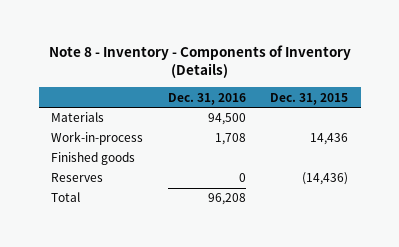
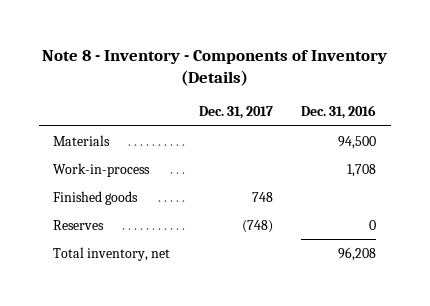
[270,92,349,105] Dec. 31, 2015 -> none
none -> [198,106,273,120] Dec. 31, 2017
[50,192,80,203] Total -> [53,246,171,261] Total inventory, net

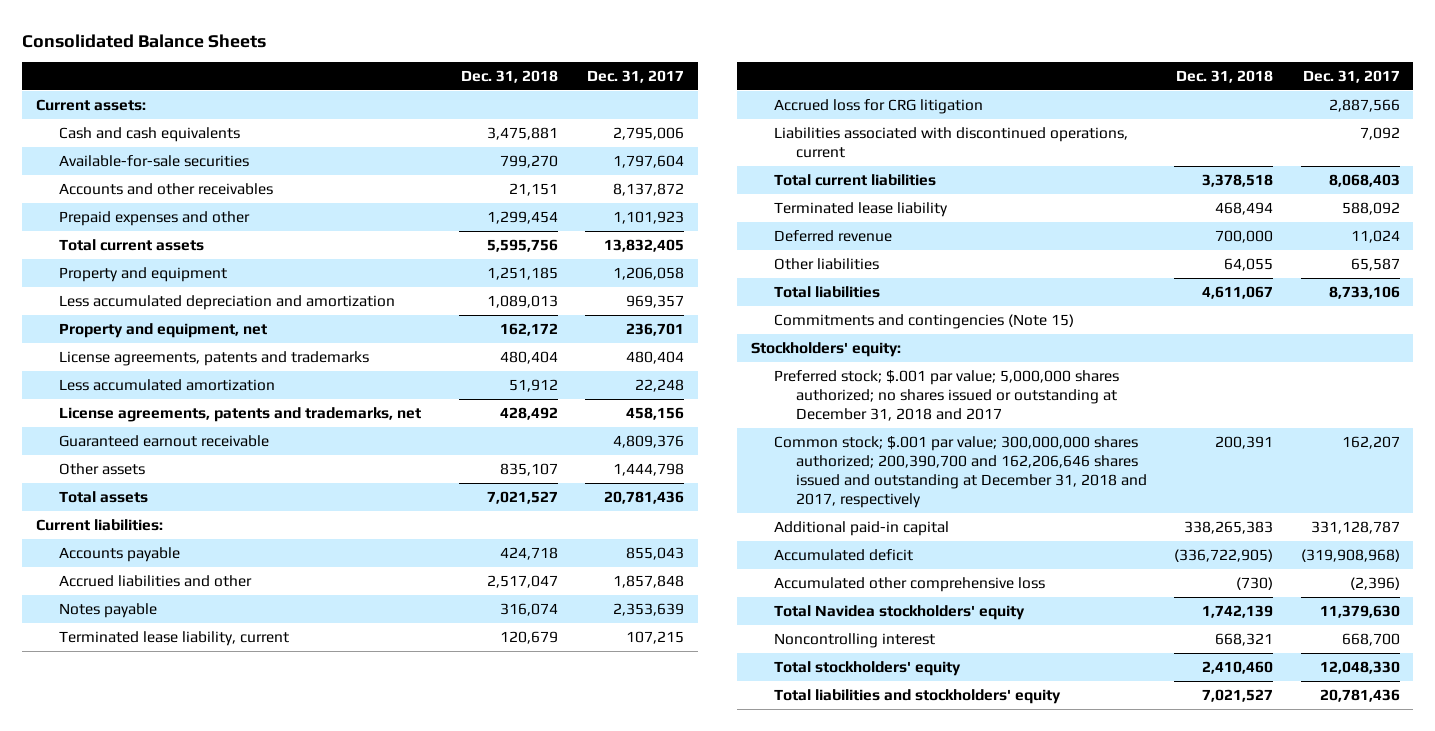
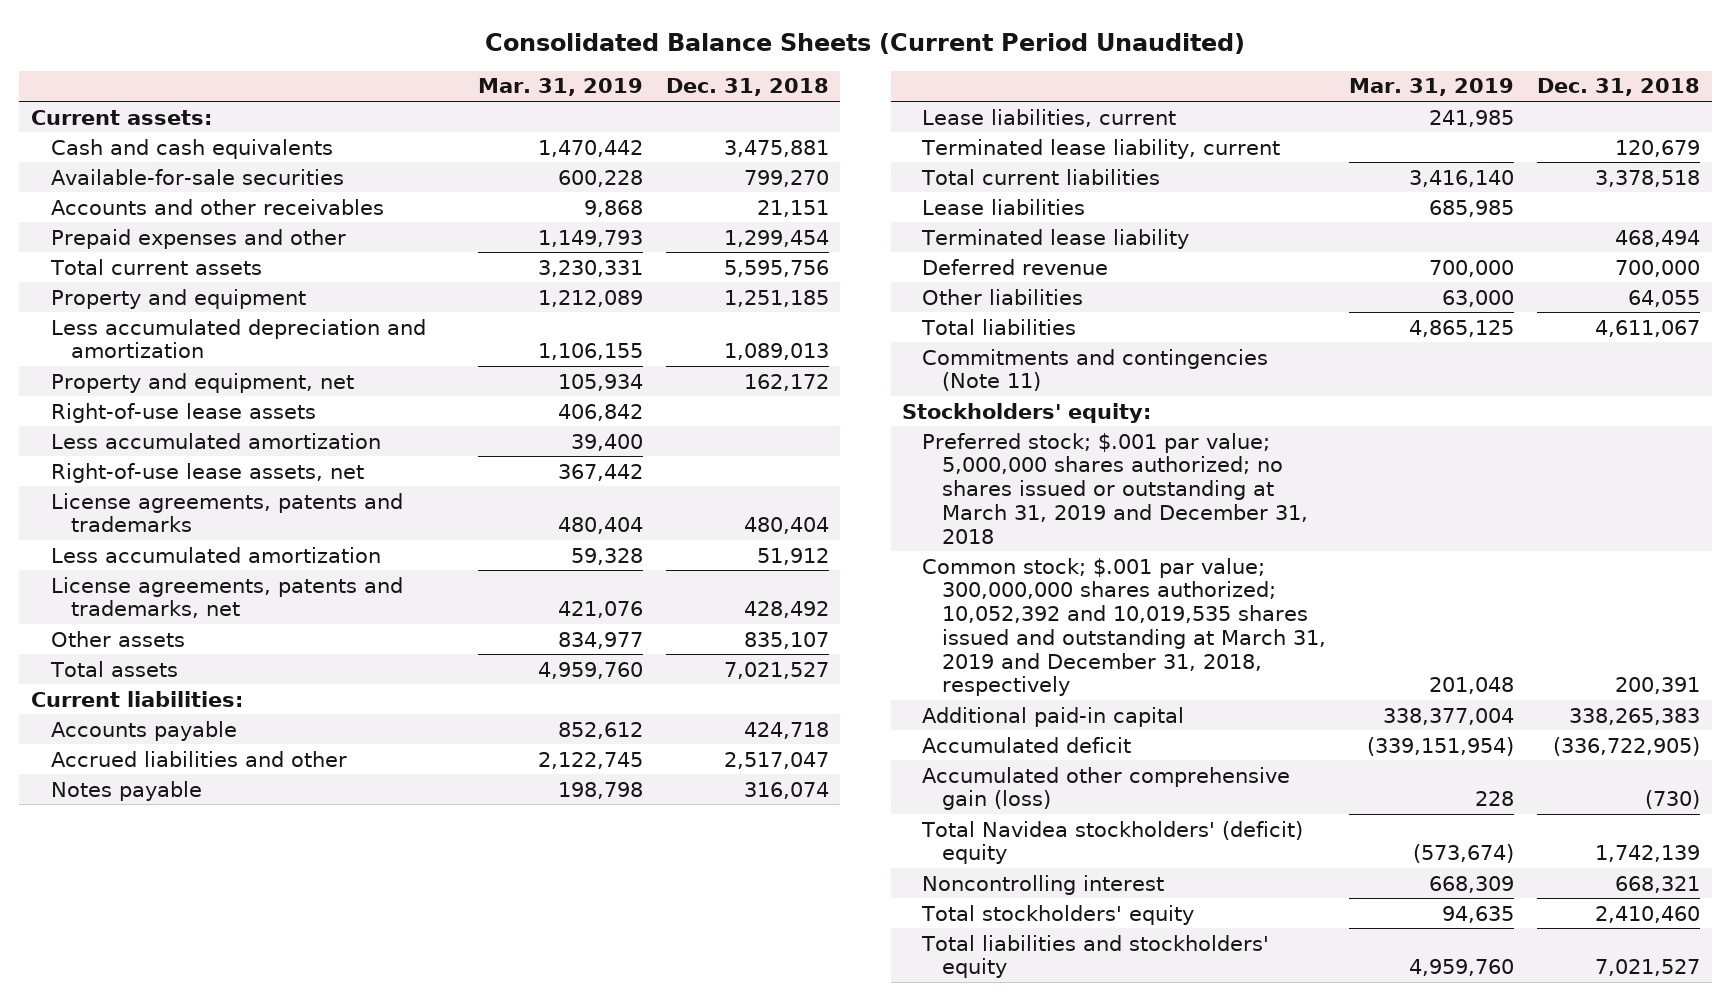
[22,33,267,48] Consolidated Balance Sheets -> [485,32,1246,54] Consolidated Balance Sheets (Current Period Unaudited)
[587,70,685,84] Dec. 31, 2017 -> none
none -> [477,78,643,97] Mar. 31, 2019
none -> [50,402,316,423] Right-of-use lease assets
none -> [50,432,381,449] Less accumulated amortization
none -> [50,462,364,483] Right-of-use lease assets, net
[58,434,269,447] Guaranteed earnout receivable -> none
none -> [922,108,1177,127] Lease liabilities, current
[773,98,983,114] Accrued loss for CRG litigation -> none
[773,126,1128,158] Liabilities associated with discontinued operations, current -> none
none -> [922,198,1086,215] Lease liabilities
[773,313,1074,329] Commitments and contingencies (Note 15) -> [922,348,1269,392] Commitments and contingencies (Note 11)
[773,369,1119,421] Preferred stock; $.001 par value; 5,000,000 shares authorized; no shares issued or outstanding at December 31, 2018 and 2017 -> [922,432,1309,544] Preferred stock; $.001 par value; 5,000,000 shares authorized; no shares issued or outstanding at March 31, 2019 and December 31, 2018
[773,435,1148,508] Common stock; $.001 par value; 300,000,000 shares authorized; 200,390,700 and 162,206,646 shares issued and outstanding at December 31, 2018 and 2017, respectively -> [922,557,1327,697] Common stock; $.001 par value; 300,000,000 shares authorized; 10,052,392 and 10,019,535 shares issued and outstanding at March 31, 2019 and December 31, 2018, respectively
[773,576,1045,592] Accumulated other comprehensive loss -> [922,766,1291,811] Accumulated other comprehensive gain (loss)
[773,604,1025,620] Total Navidea stockholders' equity -> [921,820,1304,865] Total Navidea stockholders' (deficit) equity

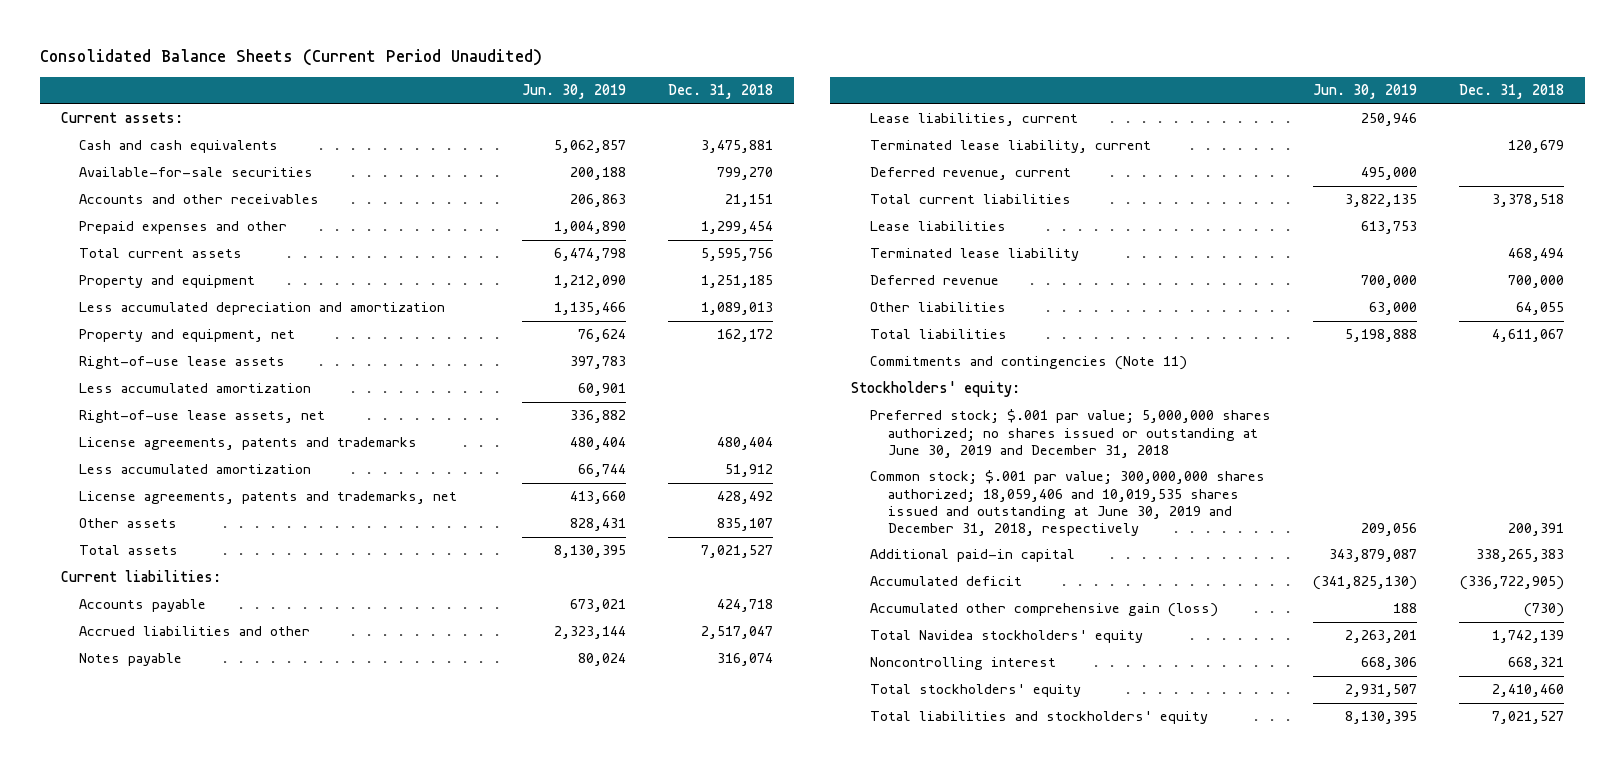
[477,78,643,97] Mar. 31, 2019 -> none
none -> [521,84,626,100] Jun. 30, 2019
none -> [869,167,1071,181] Deferred revenue, current
[922,432,1309,544] Preferred stock; $.001 par value; 5,000,000 shares authorized; no shares issued or outstanding at March 31, 2019 and December 31, 2018 -> [869,409,1271,458] Preferred stock; $.001 par value; 5,000,000 shares authorized; no shares issued or outstanding at June 30, 2019 and December 31, 2018
[922,557,1327,697] Common stock; $.001 par value; 300,000,000 shares authorized; 10,052,392 and 10,019,535 shares issued and outstanding at March 31, 2019 and December 31, 2018, respectively -> [869,470,1265,536] Common stock; $.001 par value; 300,000,000 shares authorized; 18,059,406 and 10,019,535 shares issued and outstanding at June 30, 2019 and December 31, 2018, respectively
[921,820,1304,865] Total Navidea stockholders' (deficit) equity -> [869,630,1143,644] Total Navidea stockholders' equity

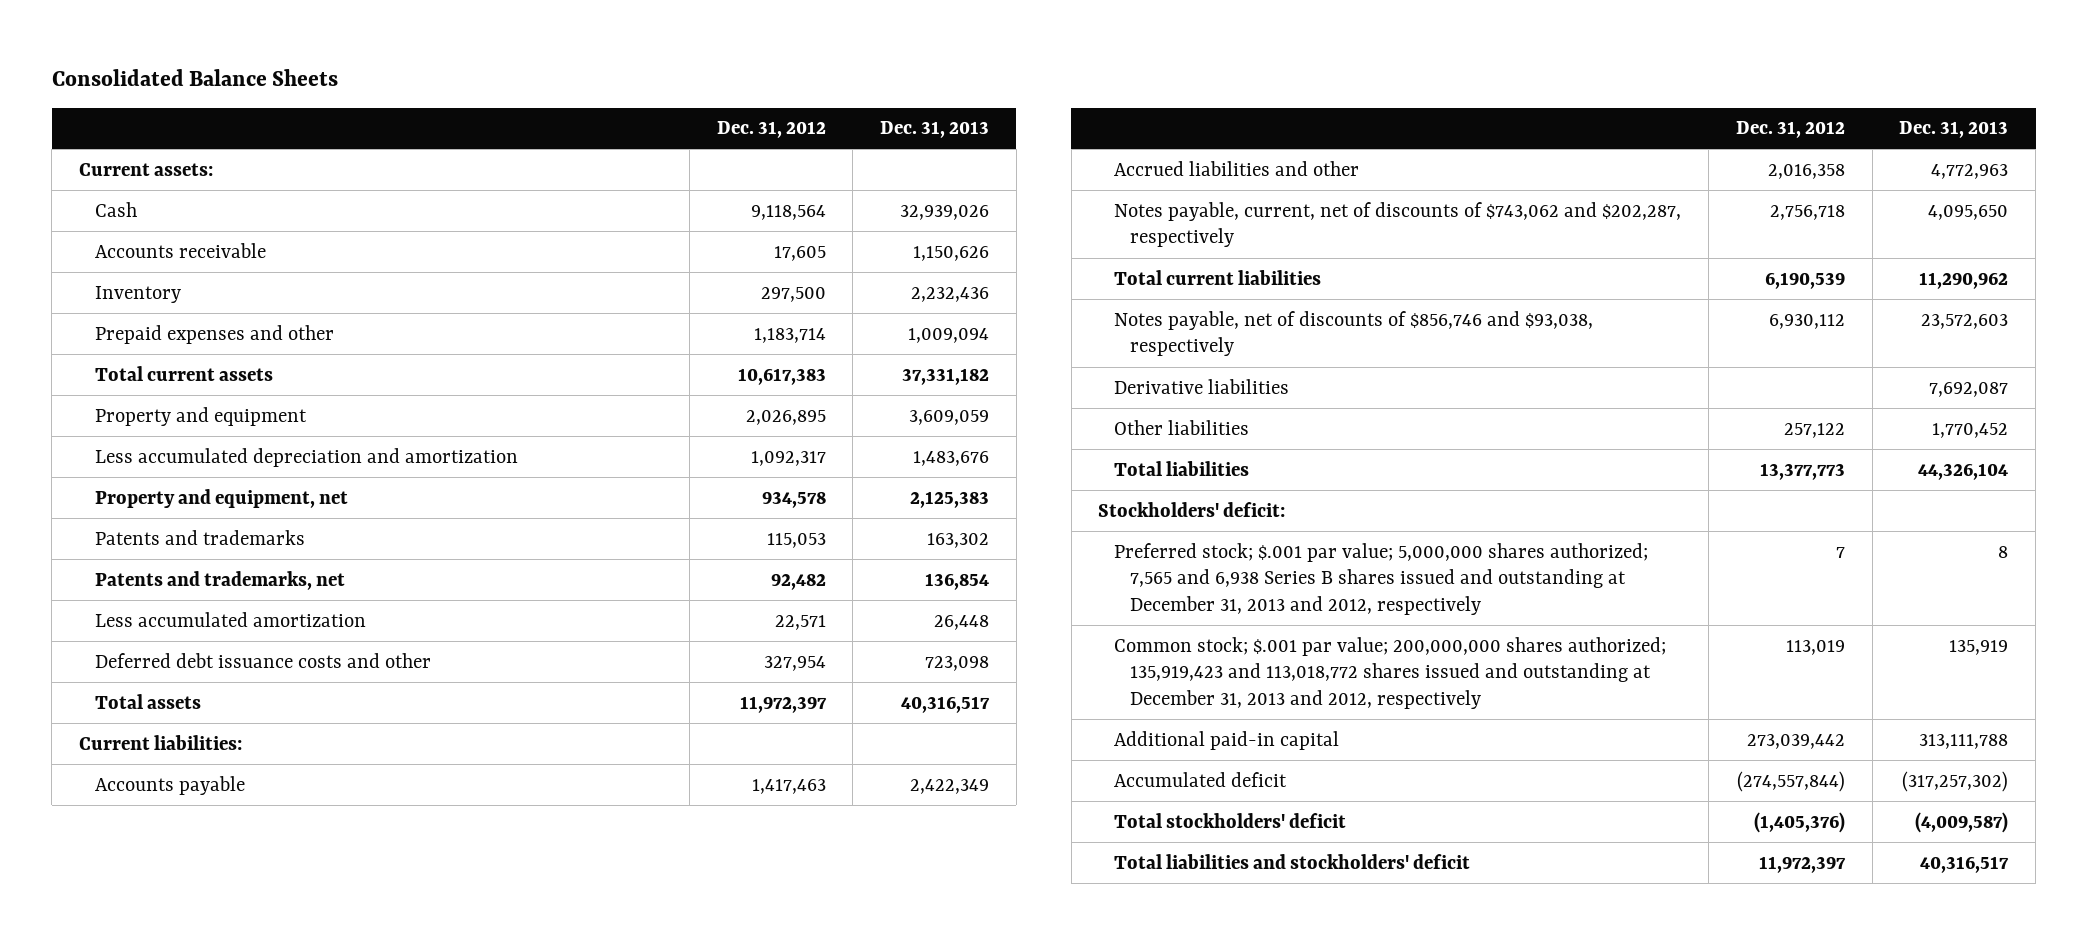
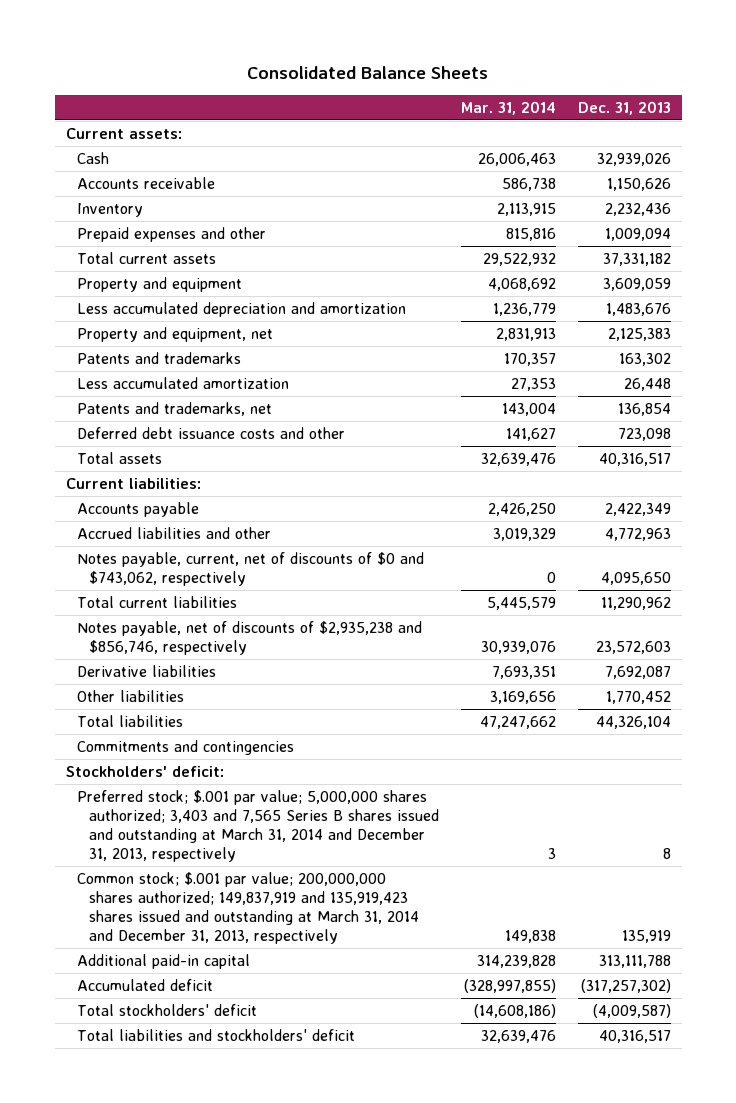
[716,121,826,139] Dec. 31, 2012 -> none
none -> [460,100,556,115] Mar. 31, 2014
[95,570,346,590] Patents and trademarks, net -> [77,401,273,416] Patents and trademarks, net
[1114,201,1682,248] Notes payable, current, net of discounts of $743,062 and $202,287, respectively -> [77,551,425,586] Notes payable, current, net of discounts of $0 and $743,062, respectively
[1114,310,1594,357] Notes payable, net of discounts of $856,746 and $93,038, respectively -> [77,620,423,655] Notes payable, net of discounts of $2,935,238 and $856,746, respectively
none -> [77,739,295,755] Commitments and contingencies
[1114,542,1649,616] Preferred stock; $.001 par value; 5,000,000 shares authorized; 7,565 and 6,938 Series B shares issued and outstanding at December 31, 2013 and 2012, respectively -> [77,789,440,862] Preferred stock; $.001 par value; 5,000,000 shares authorized; 3,403 and 7,565 Series B shares issued and outstanding at March 31, 2014 and December 31, 2013, respectively
[1114,636,1667,710] Common stock; $.001 par value; 200,000,000 shares authorized; 135,919,423 and 113,018,772 shares issued and outstanding at December 31, 2013 and 2012, respectively -> [77,871,420,944] Common stock; $.001 par value; 200,000,000 shares authorized; 149,837,919 and 135,919,423 shares issued and outstanding at March 31, 2014 and December 31, 2013, respectively

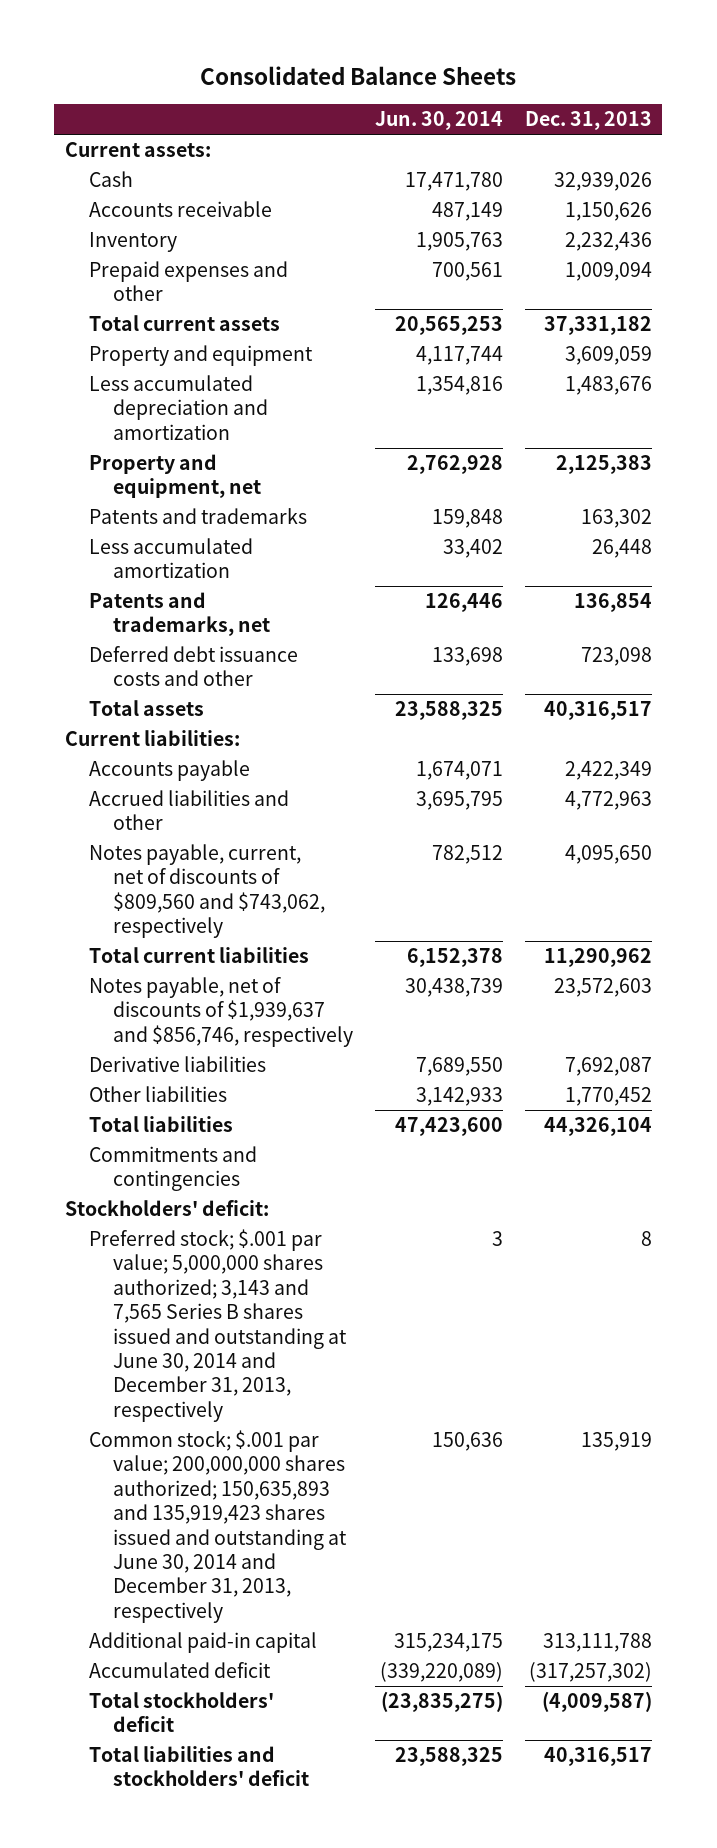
[460,100,556,115] Mar. 31, 2014 -> none
none -> [374,111,503,131] Jun. 30, 2014
[77,551,425,586] Notes payable, current, net of discounts of $0 and $743,062, respectively -> [89,844,326,939] Notes payable, current, net of discounts of $809,560 and $743,062, respectively
[77,620,423,655] Notes payable, net of discounts of $2,935,238 and $856,746, respectively -> [89,977,354,1047] Notes payable, net of discounts of $1,939,637 and $856,746, respectively
[77,789,440,862] Preferred stock; $.001 par value; 5,000,000 shares authorized; 3,403 and 7,565 Series B shares issued and outstanding at March 31, 2014 and December 31, 2013, respectively -> [89,1229,348,1422] Preferred stock; $.001 par value; 5,000,000 shares authorized; 3,143 and 7,565 Series B shares issued and outstanding at June 30, 2014 and December 31, 2013, respectively
[77,871,420,944] Common stock; $.001 par value; 200,000,000 shares authorized; 149,837,919 and 135,919,423 shares issued and outstanding at March 31, 2014 and December 31, 2013, respectively -> [89,1430,348,1623] Common stock; $.001 par value; 200,000,000 shares authorized; 150,635,893 and 135,919,423 shares issued and outstanding at June 30, 2014 and December 31, 2013, respectively

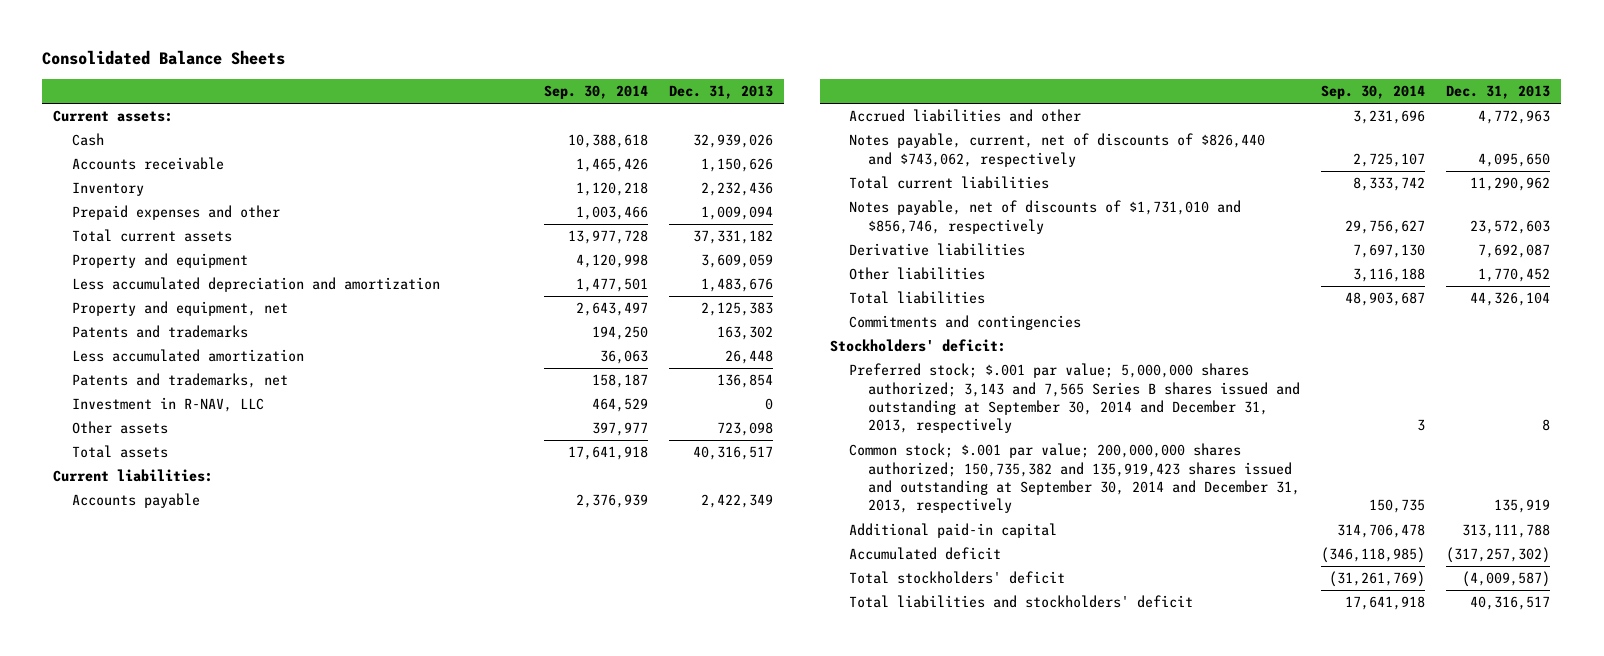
[374,111,503,131] Jun. 30, 2014 -> none
none -> [543,84,648,99] Sep. 30, 2014
none -> [71,397,264,413] Investment in R-NAV, LLC
[89,646,299,687] Deferred debt issuance costs and other -> [71,421,168,435] Other assets
[89,844,326,939] Notes payable, current, net of discounts of $809,560 and $743,062, respectively -> [848,133,1265,167] Notes payable, current, net of discounts of $826,440 and $743,062, respectively
[89,977,354,1047] Notes payable, net of discounts of $1,939,637 and $856,746, respectively -> [848,200,1241,234] Notes payable, net of discounts of $1,731,010 and $856,746, respectively
[89,1229,348,1422] Preferred stock; $.001 par value; 5,000,000 shares authorized; 3,143 and 7,565 Series B shares issued and outstanding at June 30, 2014 and December 31, 2013, respectively -> [848,363,1300,434] Preferred stock; $.001 par value; 5,000,000 shares authorized; 3,143 and 7,565 Series B shares issued and outstanding at September 30, 2014 and December 31, 2013, respectively
[89,1430,348,1623] Common stock; $.001 par value; 200,000,000 shares authorized; 150,635,893 and 135,919,423 shares issued and outstanding at June 30, 2014 and December 31, 2013, respectively -> [848,443,1300,514] Common stock; $.001 par value; 200,000,000 shares authorized; 150,735,382 and 135,919,423 shares issued and outstanding at September 30, 2014 and December 31, 2013, respectively

